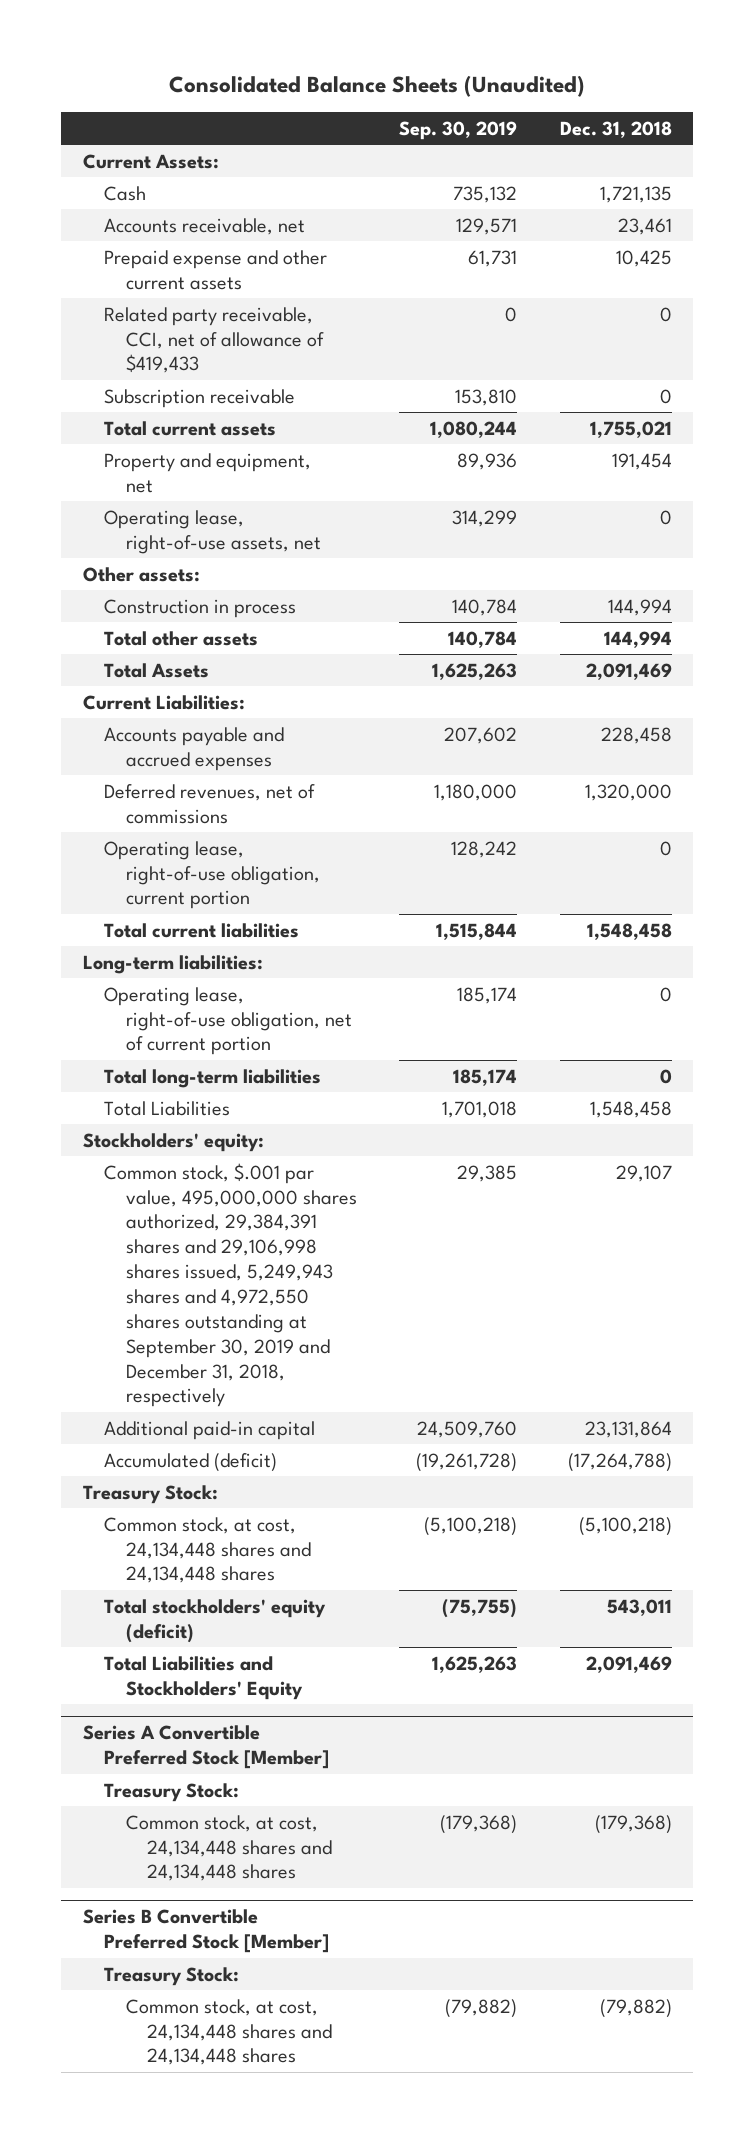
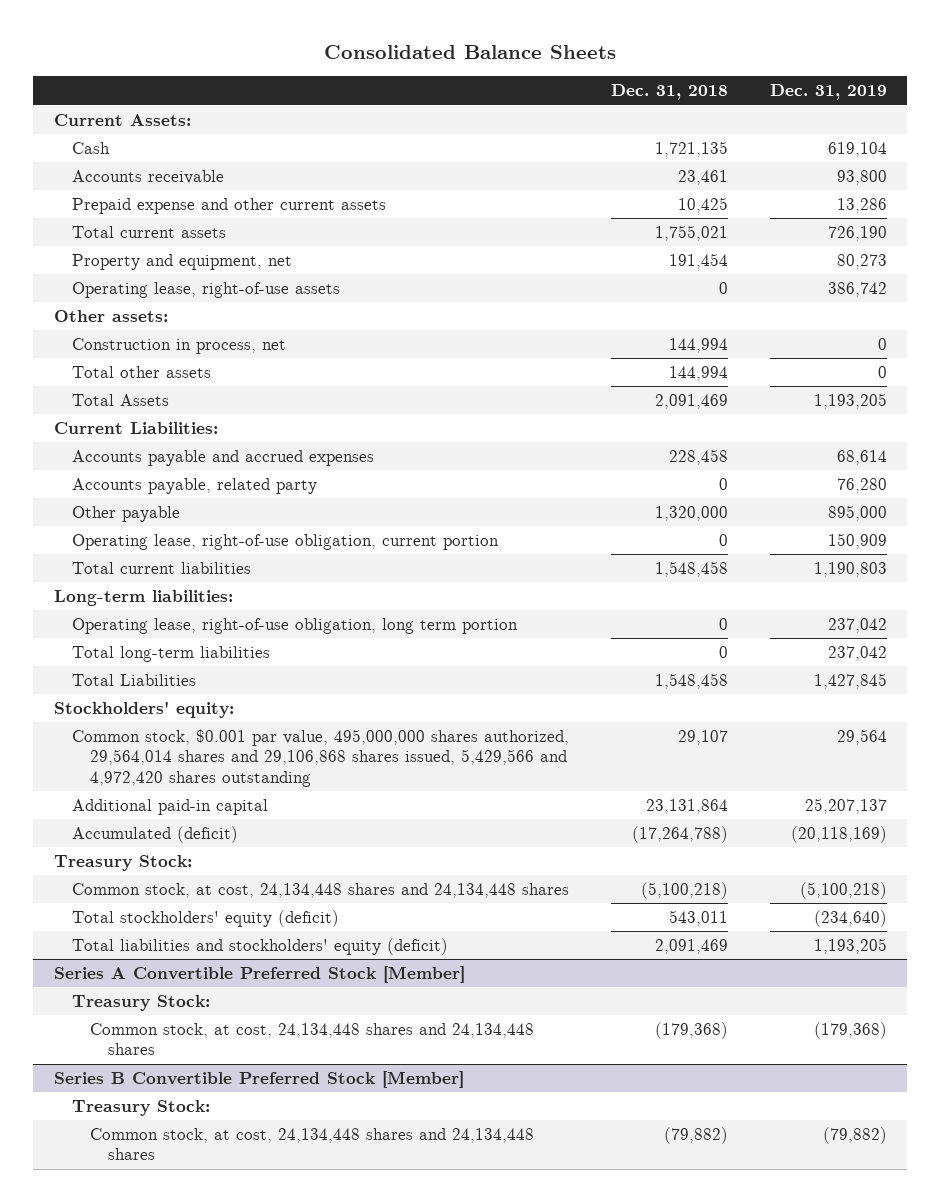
[169,75,586,98] Consolidated Balance Sheets (Unaudited) -> [324,45,617,60] Consolidated Balance Sheets
[399,120,518,140] Sep. 30, 2019 -> none
none -> [769,84,887,101] Dec. 31, 2019
[104,217,306,235] Accounts receivable, net -> [71,170,224,185] Accounts receivable
[104,306,324,374] Related party receivable, CCI, net of allowance of $419,433 -> none
[104,388,296,408] Subscription receivable -> none
[104,509,321,554] Operating lease, right-of-use assets, net -> [71,282,340,299] Operating lease, right-of-use assets
[104,598,297,618] Construction in process -> [71,338,286,355] Construction in process, net
none -> [71,478,317,495] Accounts payable, related party
[104,783,316,824] Deferred revenues, net of commissions -> [71,506,180,523] Other payable
[104,986,352,1056] Operating lease, right-of-use obligation, net of current portion -> [71,618,518,635] Operating lease, right-of-use obligation, long term portion
[104,1162,357,1408] Common stock, $.001 par value, 495,000,000 shares authorized, 29,384,391 shares and 29,106,998 shares issued, 5,249,943 shares and 4,972,550 shares outstanding at September 30, 2019 and December 31, 2018, respectively -> [71,729,569,787] Common stock, $0.001 par value, 495,000,000 shares authorized, 29,564,014 shares and 29,106,868 shares issued, 5,429,566 and 4,972,420 shares outstanding
[104,1655,303,1700] Total Liabilities and Stockholders' Equity -> [71,938,448,956] Total liabilities and stockholders' equity (deficit)

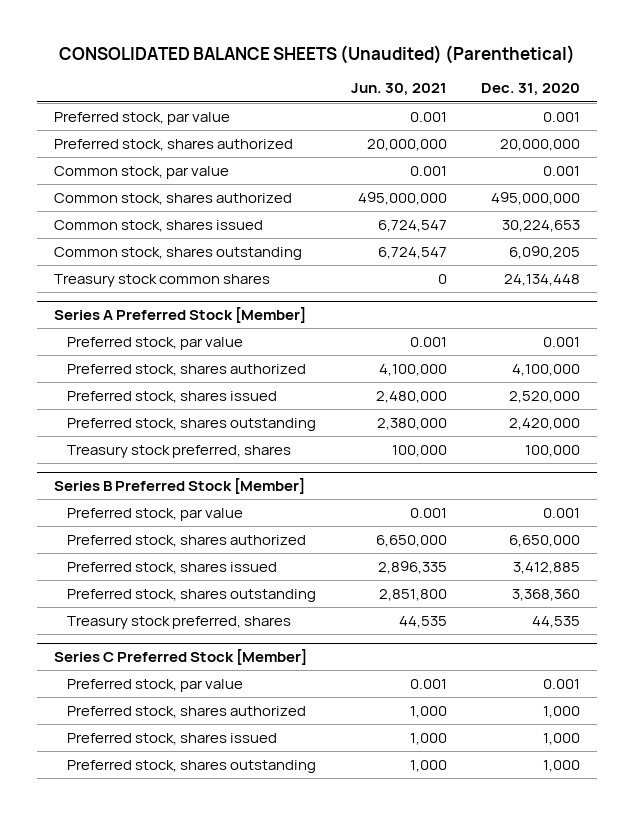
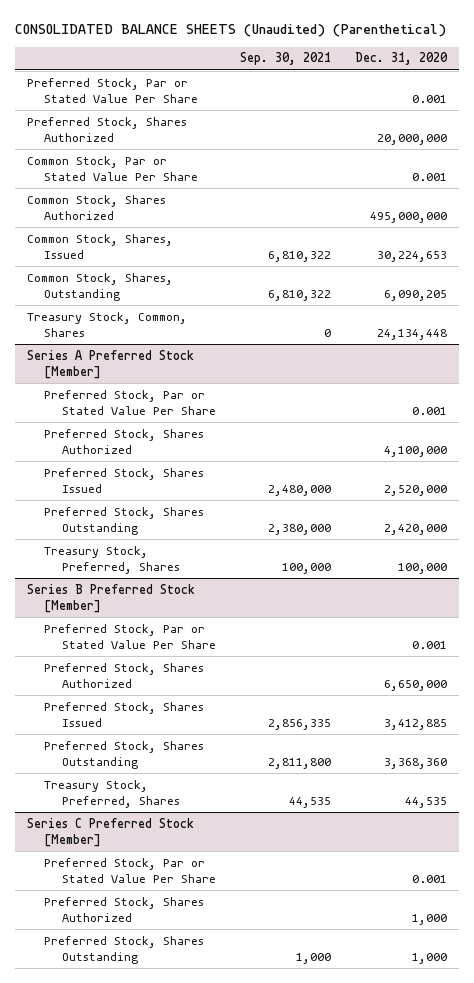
[350,83,447,97] Jun. 30, 2021 -> none
none -> [240,52,332,66] Sep. 30, 2021
[53,111,230,125] Preferred stock, par value -> [26,77,199,103] Preferred Stock, Par or Stated Value Per Share
[53,138,293,151] Preferred stock, shares authorized -> [26,116,187,142] Preferred Stock, Shares Authorized
[53,165,229,179] Common stock, par value -> [26,155,199,181] Common Stock, Par or Stated Value Per Share
[53,192,292,205] Common stock, shares authorized -> [26,194,166,220] Common Stock, Shares Authorized
[53,219,263,232] Common stock, shares issued -> [26,233,173,259] Common Stock, Shares, Issued
[53,246,302,260] Common stock, shares outstanding -> [26,272,173,301] Common Stock, Shares, Outstanding
[53,273,270,287] Treasury stock common shares -> [26,311,187,337] Treasury Stock, Common, Shares
[67,336,244,350] Preferred stock, par value -> [44,389,216,415] Preferred Stock, Par or Stated Value Per Share
[67,363,307,376] Preferred stock, shares authorized -> [44,428,205,454] Preferred Stock, Shares Authorized
[67,390,278,403] Preferred stock, shares issued -> [44,467,205,493] Preferred Stock, Shares Issued
[67,417,317,431] Preferred stock, shares outstanding -> [44,506,205,535] Preferred Stock, Shares Outstanding
[67,444,292,458] Treasury stock preferred, shares -> [44,545,180,574] Treasury Stock, Preferred, Shares
[67,507,244,521] Preferred stock, par value -> [44,623,216,649] Preferred Stock, Par or Stated Value Per Share
[67,534,307,547] Preferred stock, shares authorized -> [44,662,205,688] Preferred Stock, Shares Authorized
[67,561,278,574] Preferred stock, shares issued -> [44,701,205,727] Preferred Stock, Shares Issued
[67,588,317,602] Preferred stock, shares outstanding -> [44,740,205,769] Preferred Stock, Shares Outstanding
[67,615,292,629] Treasury stock preferred, shares -> [44,779,180,808] Treasury Stock, Preferred, Shares
[67,732,278,745] Preferred stock, shares issued -> none
[67,678,244,692] Preferred stock, par value -> [44,857,216,883] Preferred Stock, Par or Stated Value Per Share
[67,705,307,718] Preferred stock, shares authorized -> [44,896,205,922] Preferred Stock, Shares Authorized
[67,759,317,773] Preferred stock, shares outstanding -> [44,935,205,964] Preferred Stock, Shares Outstanding

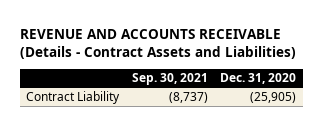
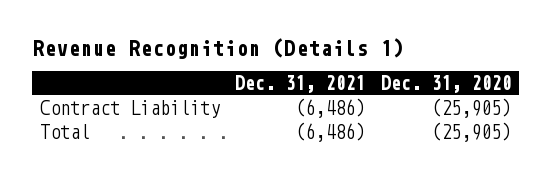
[20,28,297,60] REVENUE AND ACCOUNTS RECEIVABLE (Details - Contract Assets and Liabilities) -> [32,37,405,59] Revenue Recognition (Details 1)
[131,73,208,86] Sep. 30, 2021 -> none
none -> [235,74,366,93] Dec. 31, 2021
none -> [39,123,90,139] Total

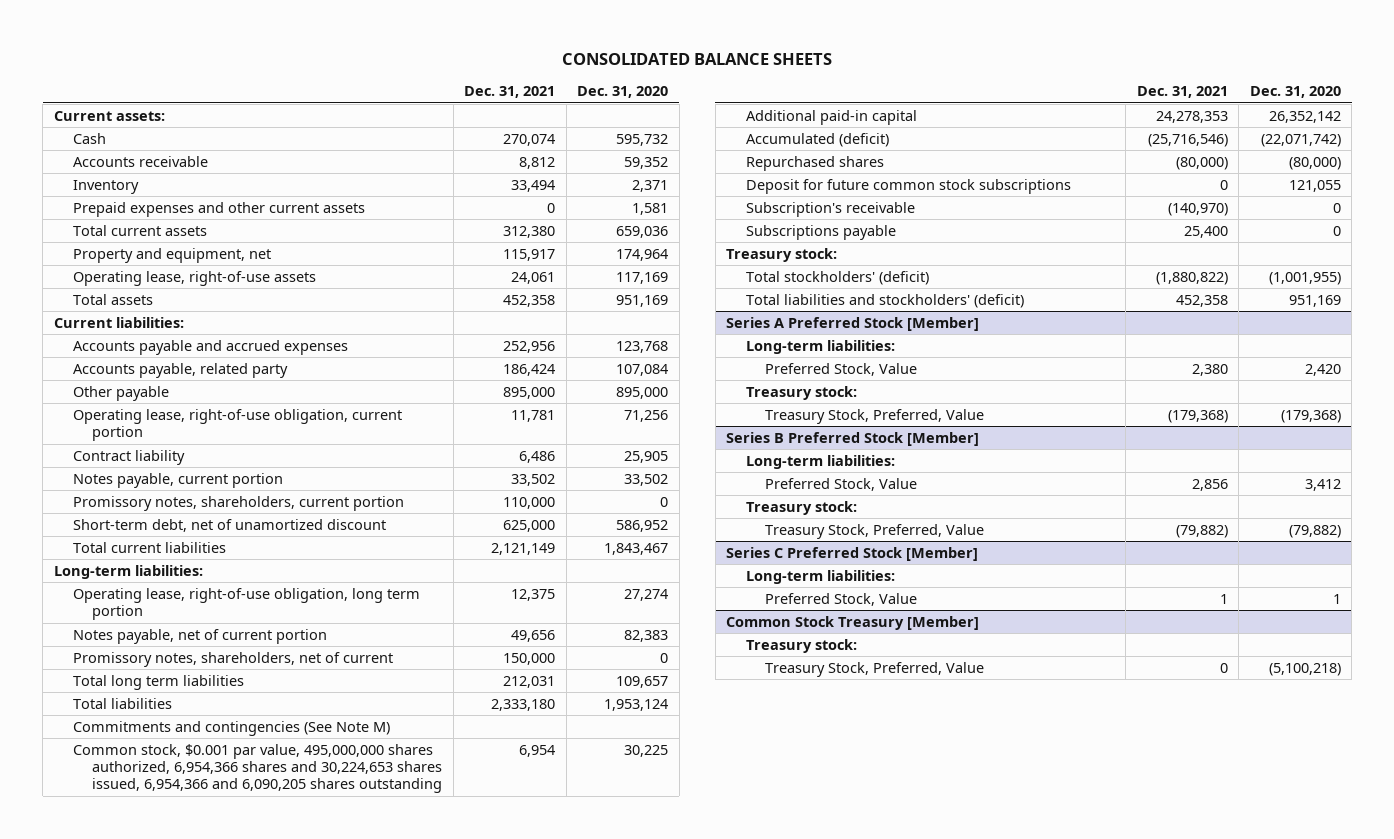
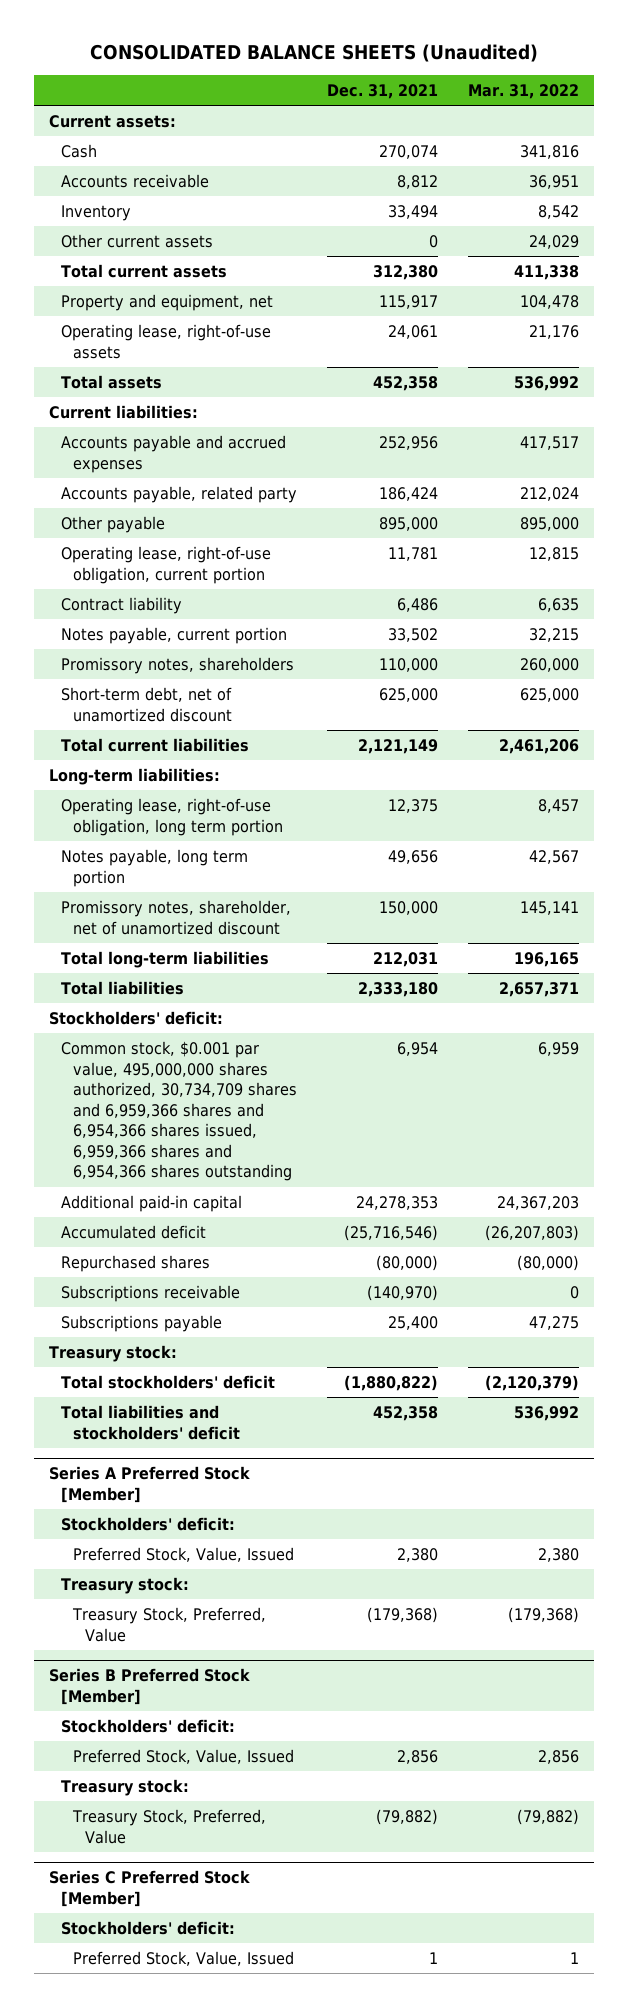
[562,53,833,66] CONSOLIDATED BALANCE SHEETS -> [90,43,539,62] CONSOLIDATED BALANCE SHEETS (Unaudited)
[577,86,669,99] Dec. 31, 2020 -> none
none -> [468,83,580,99] Mar. 31, 2022
[72,201,365,217] Prepaid expenses and other current assets -> [61,233,214,248] Other current assets
[72,495,404,511] Promissory notes, shareholders, current portion -> [61,656,295,674] Promissory notes, shareholders
[72,628,327,644] Notes payable, net of current portion -> [61,848,249,887] Notes payable, long term portion
[72,651,393,667] Promissory notes, shareholders, net of current -> [61,899,292,935] Promissory notes, shareholder, net of unamortized discount
[72,674,244,690] Total long term liabilities -> [61,950,270,968] Total long-term liabilities
[72,720,390,736] Commitments and contingencies (See Note M) -> none
none -> [49,1010,224,1025] Stockholders' deficit:
[72,743,443,794] Common stock, $0.001 par value, 495,000,000 shares authorized, 6,954,366 shares and 30,224,653 shares issued, 6,954,366 and 6,090,205 shares outstanding -> [61,1040,298,1182] Common stock, $0.001 par value, 495,000,000 shares authorized, 30,734,709 shares and 6,959,366 shares and 6,954,366 shares issued, 6,959,366 shares and 6,954,366 shares outstanding
[745,132,889,147] Accumulated (deficit) -> [61,1224,207,1239] Accumulated deficit
[745,178,1071,194] Deposit for future common stock subscriptions -> none
[745,201,915,217] Subscription's receivable -> [61,1284,241,1302] Subscriptions receivable
[745,270,929,285] Total stockholders' (deficit) -> [61,1374,276,1389] Total stockholders' deficit
[745,293,1024,308] Total liabilities and stockholders' (deficit) -> [61,1404,241,1440] Total liabilities and stockholders' deficit
[745,339,895,354] Long-term liabilities: -> none
none -> [61,1516,236,1531] Stockholders' deficit:
[764,362,917,376] Preferred Stock, Value -> [73,1546,295,1562] Preferred Stock, Value, Issued
[745,454,895,469] Long-term liabilities: -> none
none -> [61,1718,236,1733] Stockholders' deficit:
[764,477,917,491] Preferred Stock, Value -> [73,1748,295,1764] Preferred Stock, Value, Issued
[745,569,895,584] Long-term liabilities: -> none
[726,615,980,630] Common Stock Treasury [Member] -> none
[745,638,857,653] Treasury stock: -> none
[764,661,984,677] Treasury Stock, Preferred, Value -> none
none -> [61,1920,236,1935] Stockholders' deficit:
[764,592,917,606] Preferred Stock, Value -> [73,1950,295,1966] Preferred Stock, Value, Issued

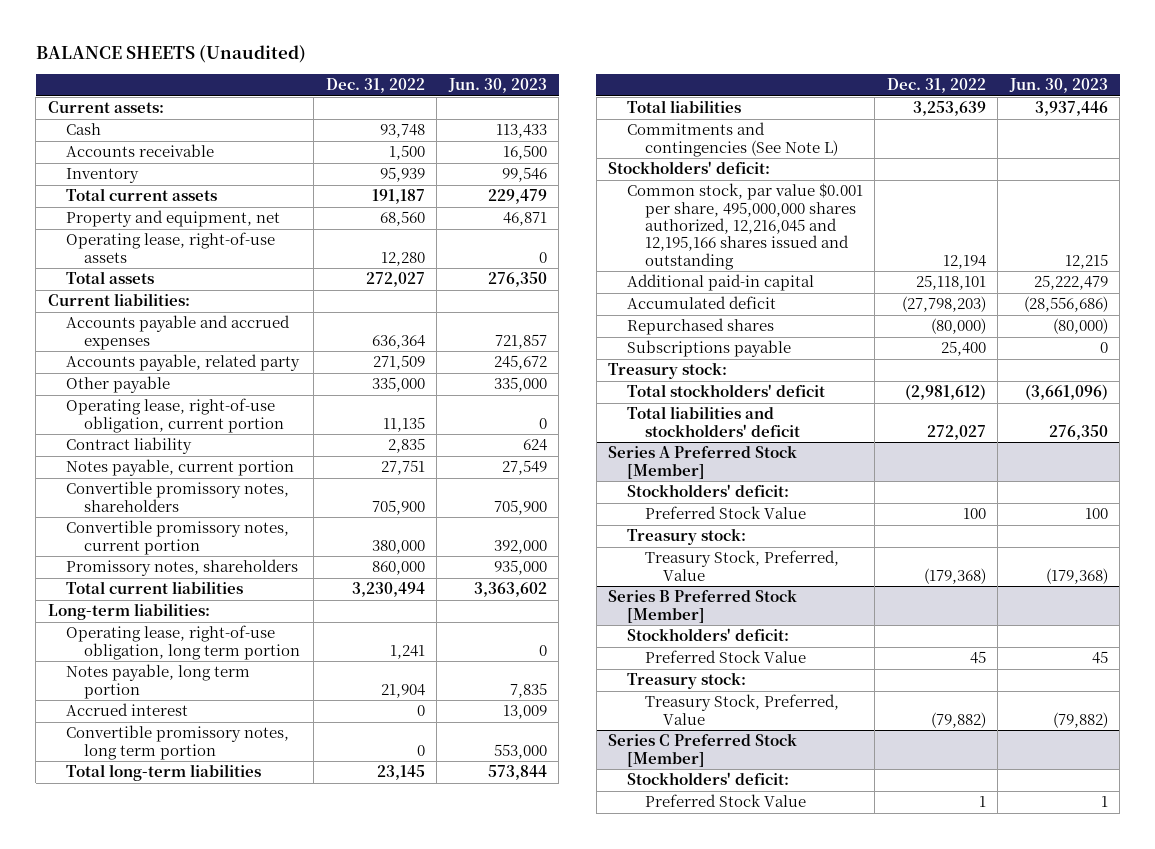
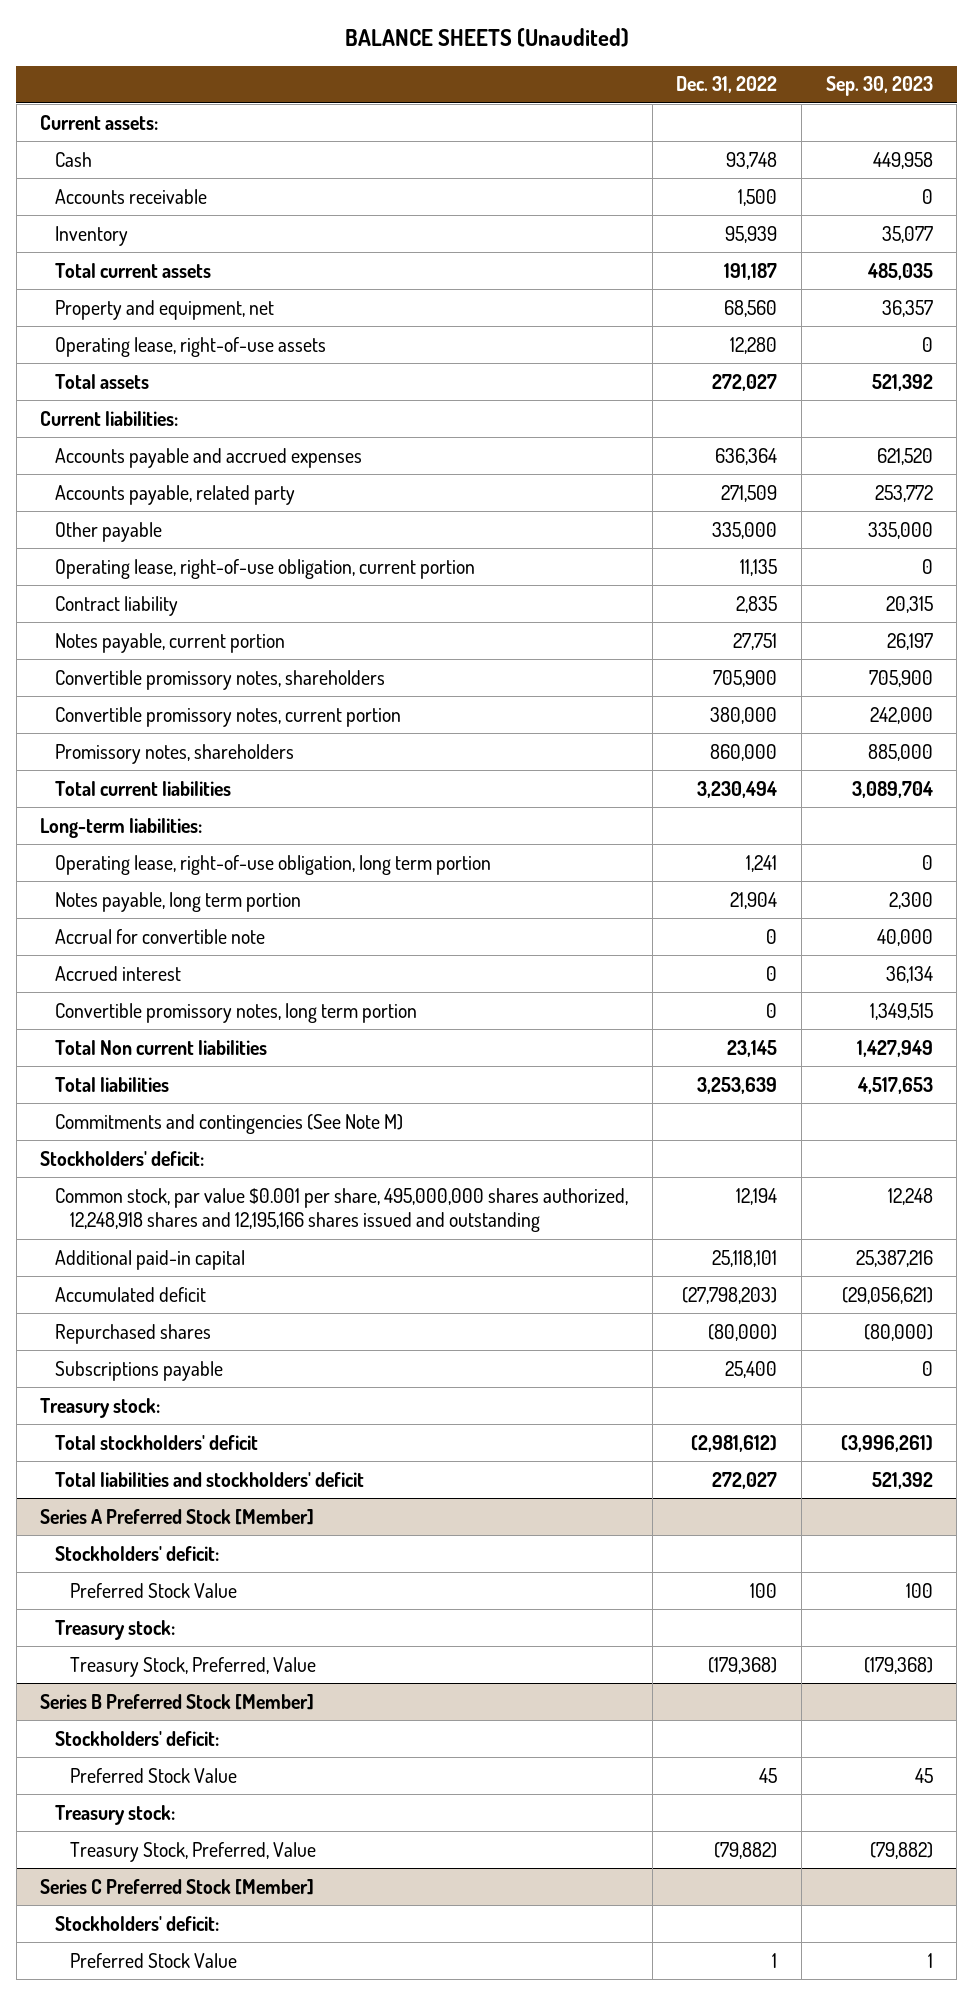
[447,78,547,94] Jun. 30, 2023 -> none
none -> [825,76,933,97] Sep. 30, 2023
none -> [55,928,266,944] Accrual for convertible note
[65,764,261,782] Total long-term liabilities -> [55,1039,268,1055] Total Non current liabilities
[626,122,838,157] Commitments and contingencies (See Note L) -> [55,1113,404,1134] Commitments and contingencies (See Note M)
[626,183,863,270] Common stock, par value $0.001 per share, 495,000,000 shares authorized, 12,216,045 and 12,195,166 shares issued and outstanding -> [55,1187,629,1233] Common stock, par value $0.001 per share, 495,000,000 shares authorized, 12,248,918 shares and 12,195,166 shares issued and outstanding

